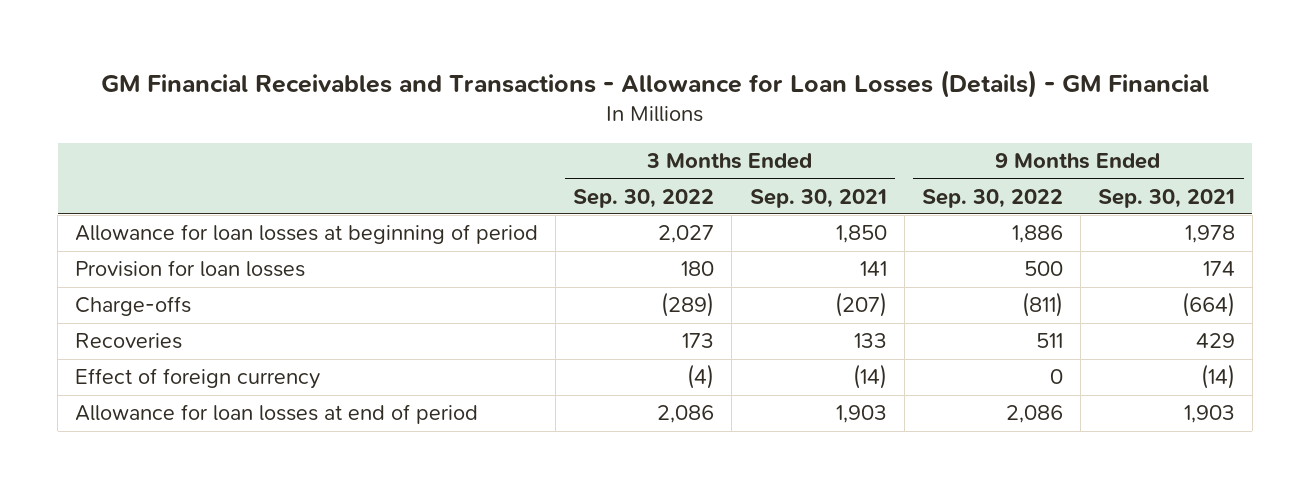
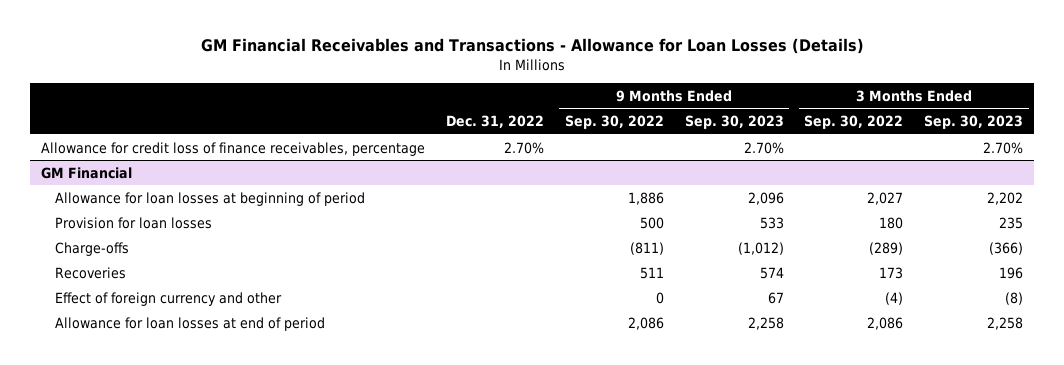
[101,69,1210,98] GM Financial Receivables and Transactions - Allowance for Loan Losses (Details) - GM Financial -> [201,38,865,55] GM Financial Receivables and Transactions - Allowance for Loan Losses (Details)
[749,188,887,208] Sep. 30, 2021 -> none
[1097,188,1235,208] Sep. 30, 2021 -> none
none -> [445,114,544,128] Dec. 31, 2022
none -> [684,114,784,129] Sep. 30, 2023
none -> [924,114,1024,129] Sep. 30, 2023
none -> [40,141,425,156] Allowance for credit loss of finance receivables, percentage
none -> [40,166,132,179] GM Financial
[75,368,321,390] Effect of foreign currency -> [55,291,283,306] Effect of foreign currency and other

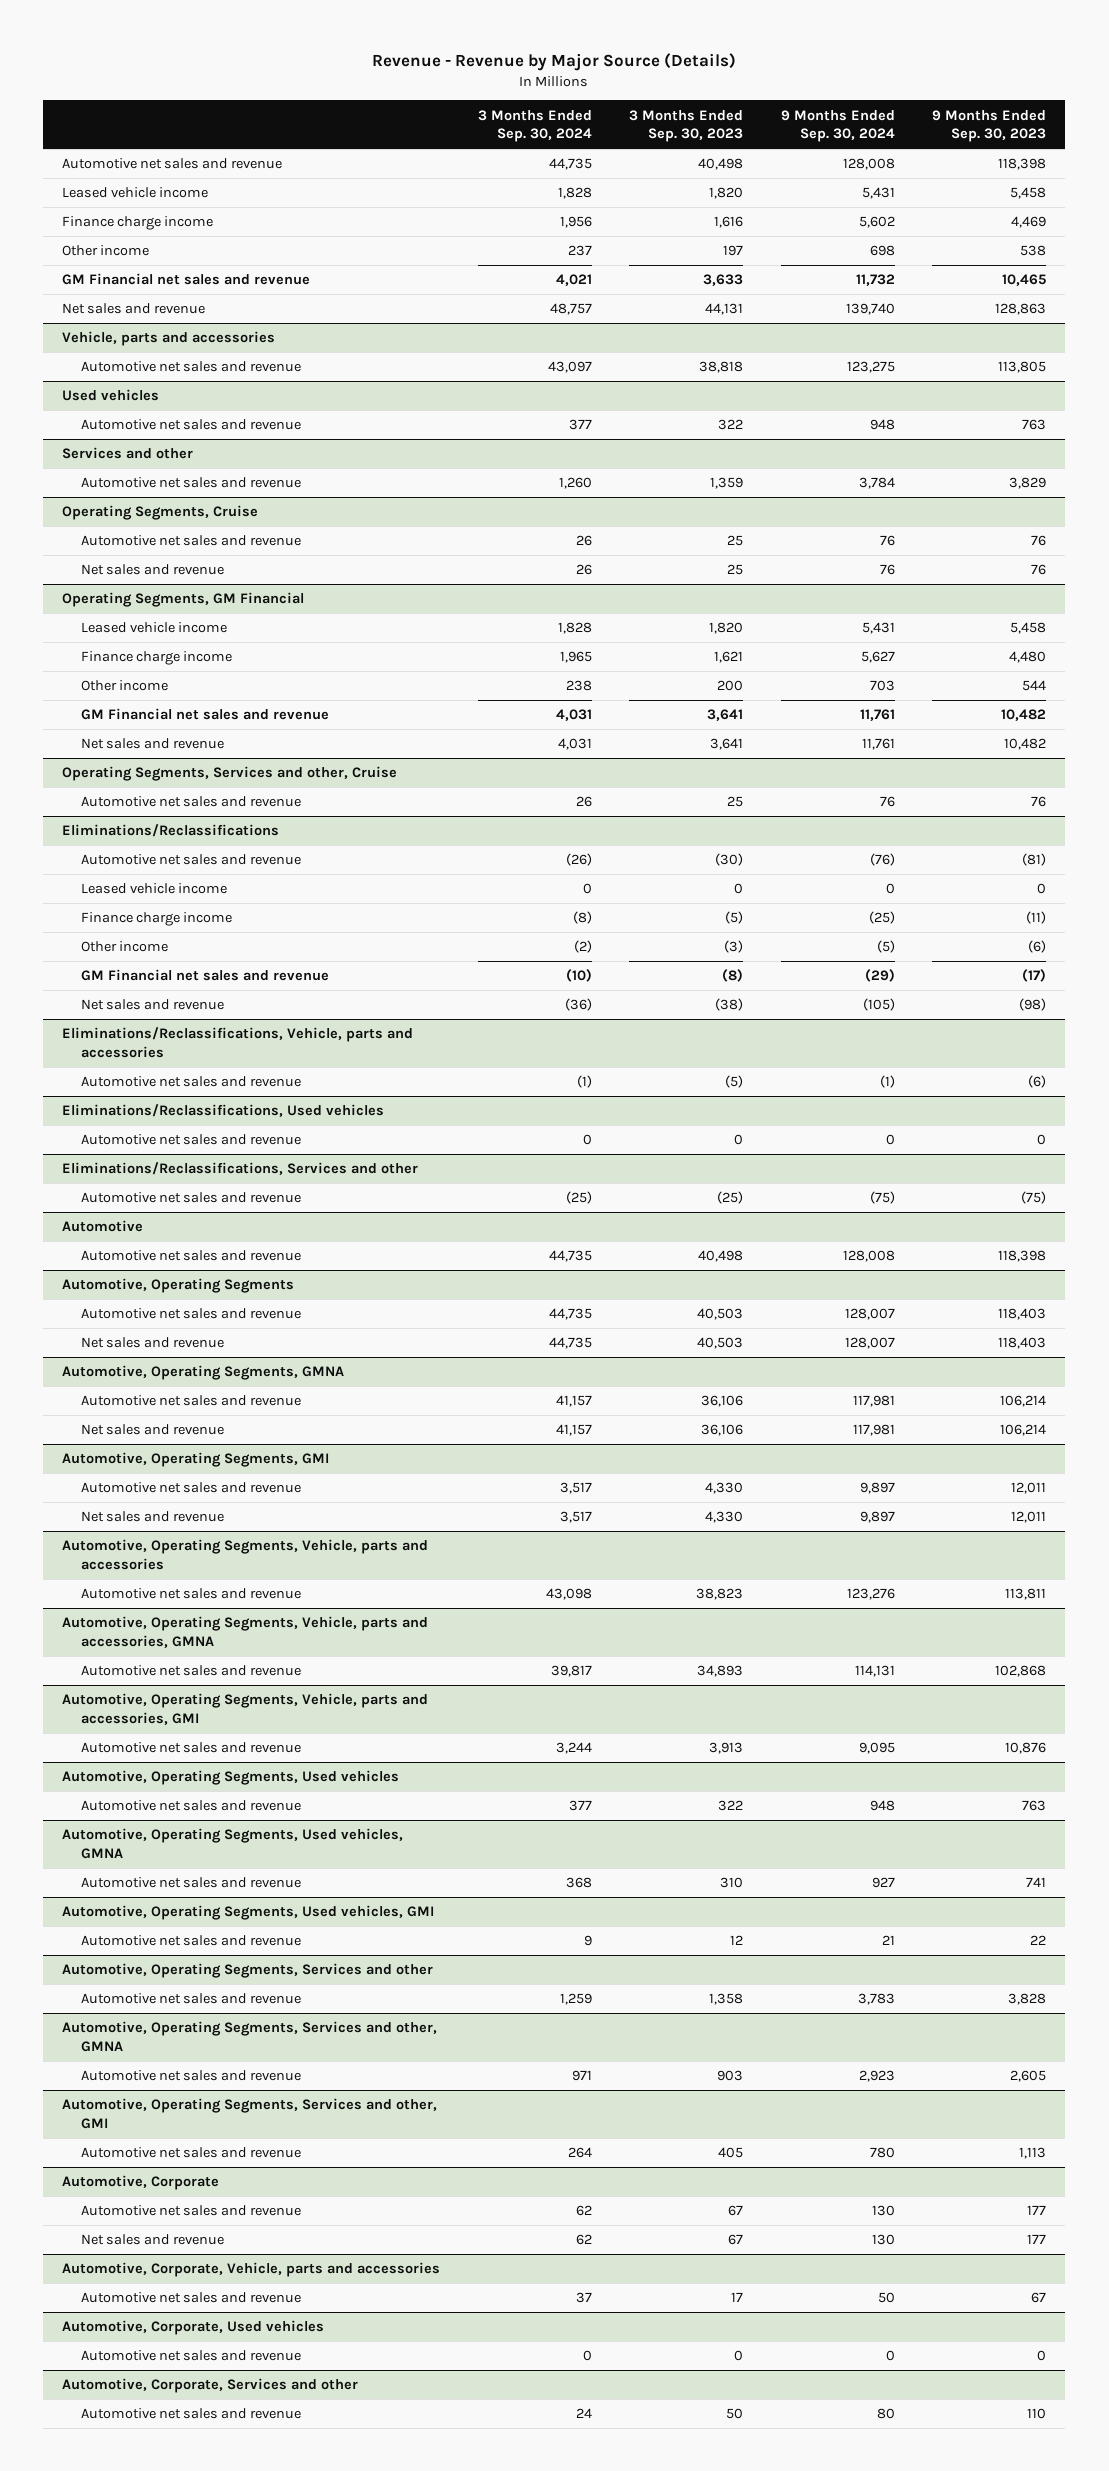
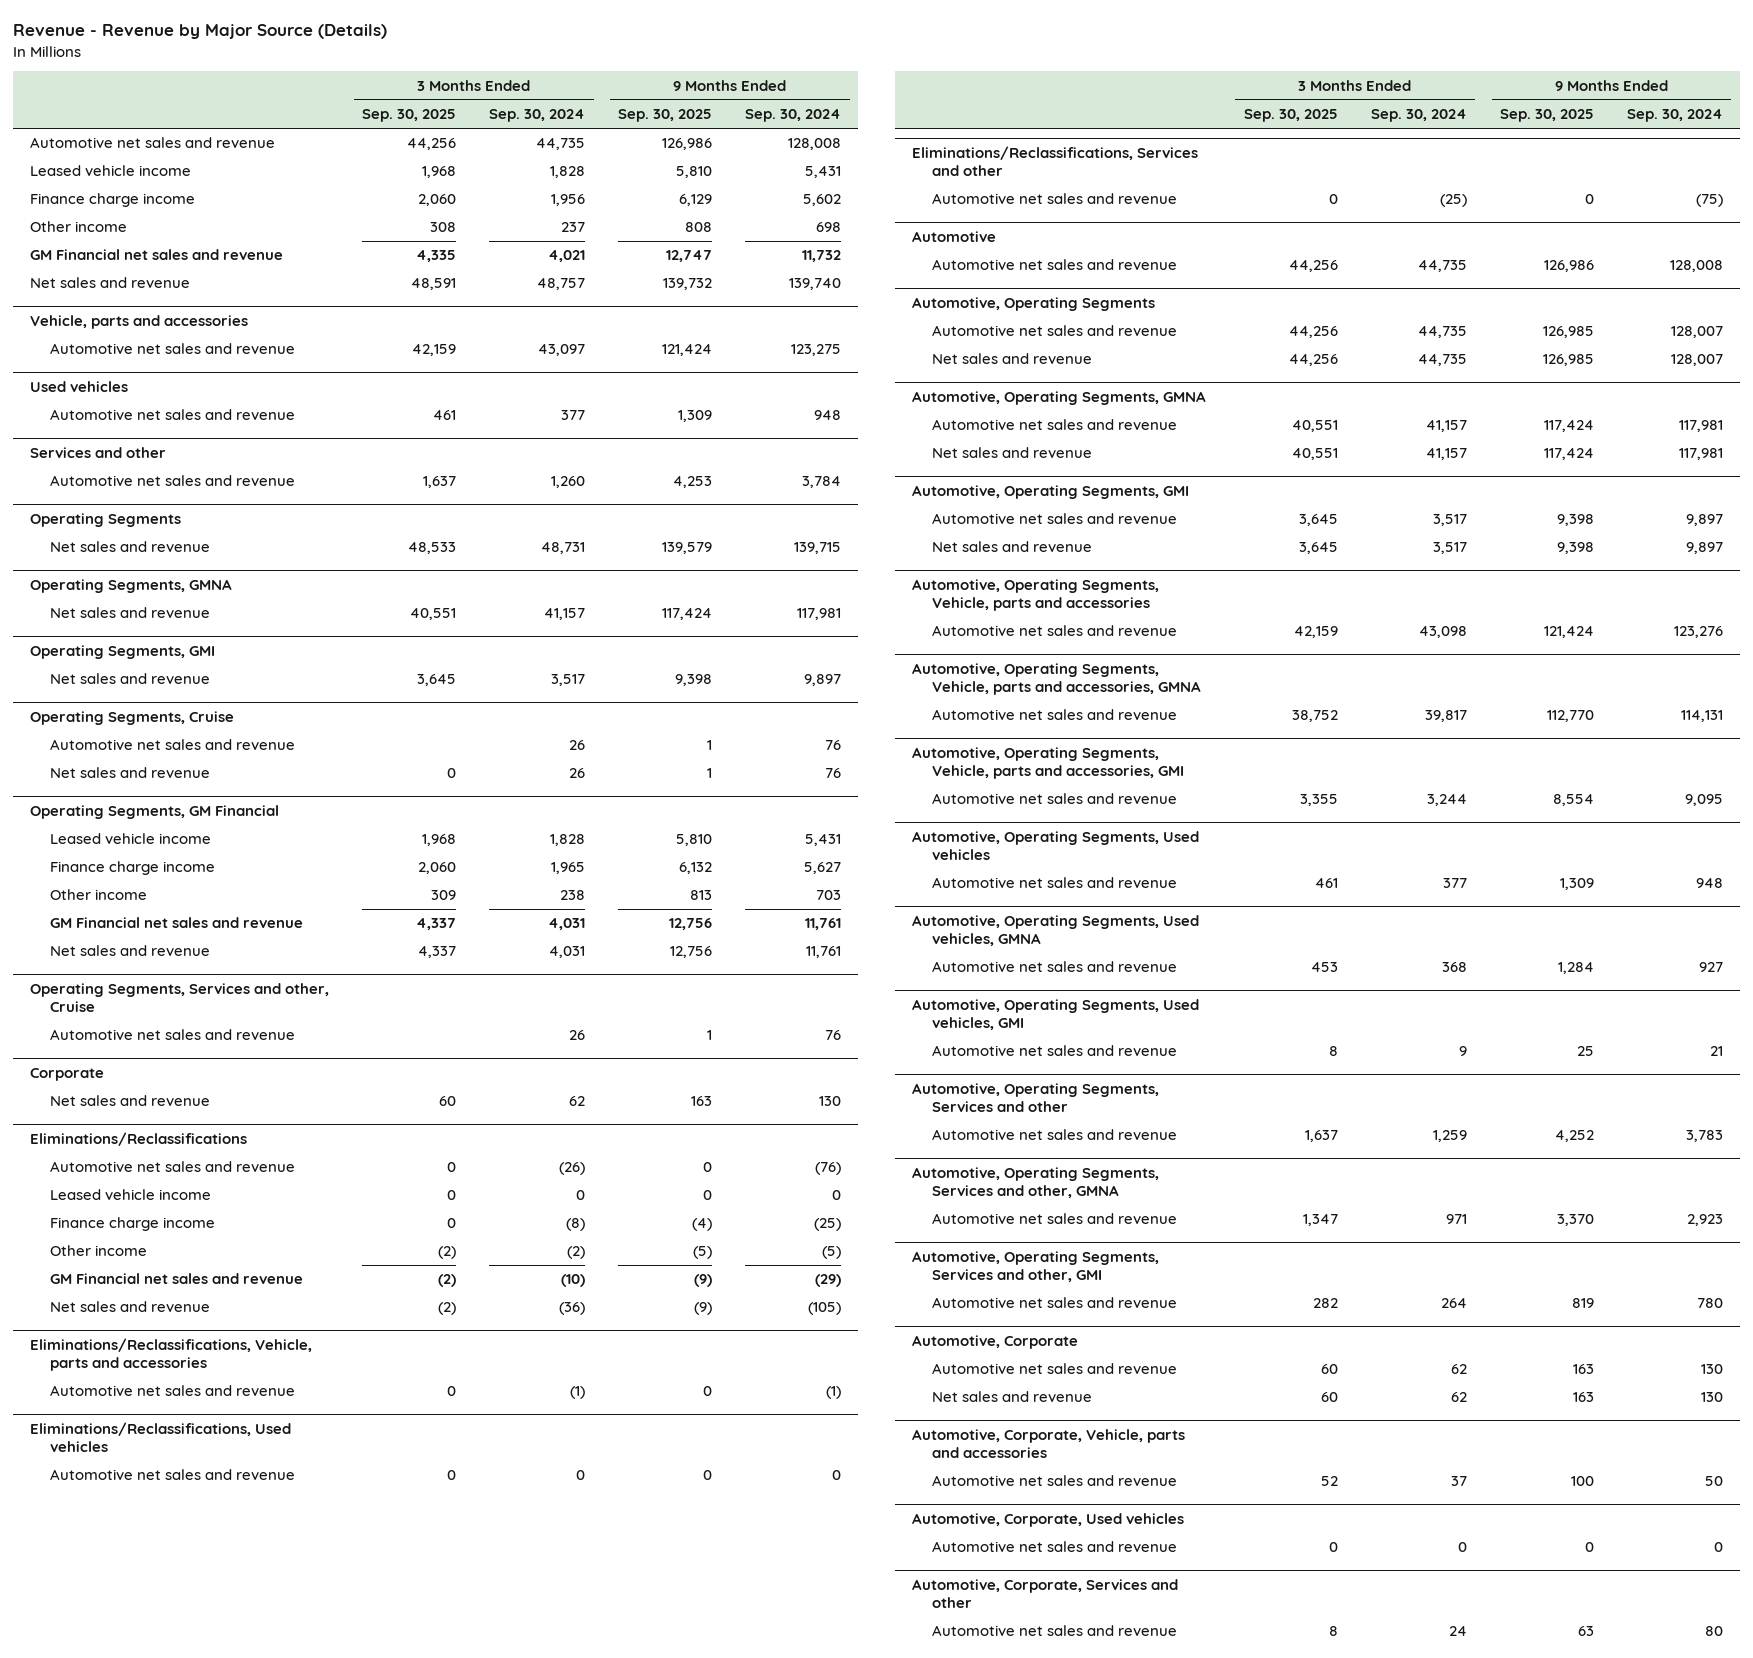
[629,109,744,143] 3 Months Ended Sep. 30, 2023 -> none
[932,109,1047,143] 9 Months Ended Sep. 30, 2023 -> none
none -> [362,109,457,123] Sep. 30, 2025
none -> [618,109,713,123] Sep. 30, 2025
none -> [30,512,182,527] Operating Segments
none -> [49,541,210,553] Net sales and revenue
none -> [30,578,233,593] Operating Segments, GMNA
none -> [49,607,210,619] Net sales and revenue
none -> [30,644,216,659] Operating Segments, GMI
none -> [49,673,210,685] Net sales and revenue
none -> [30,1067,105,1081] Corporate
none -> [49,1095,210,1107] Net sales and revenue

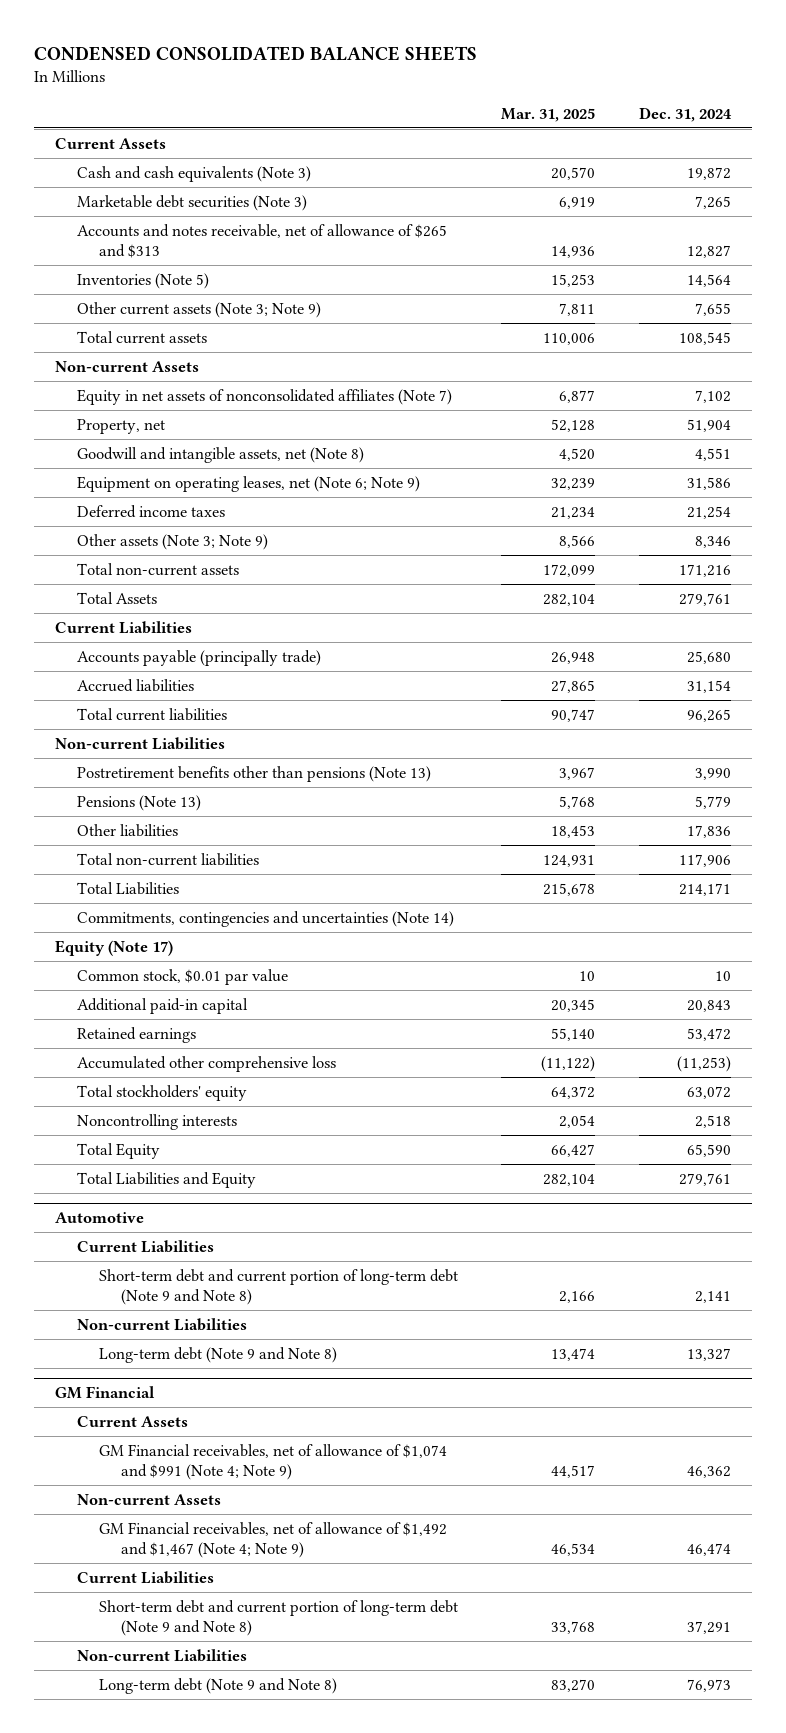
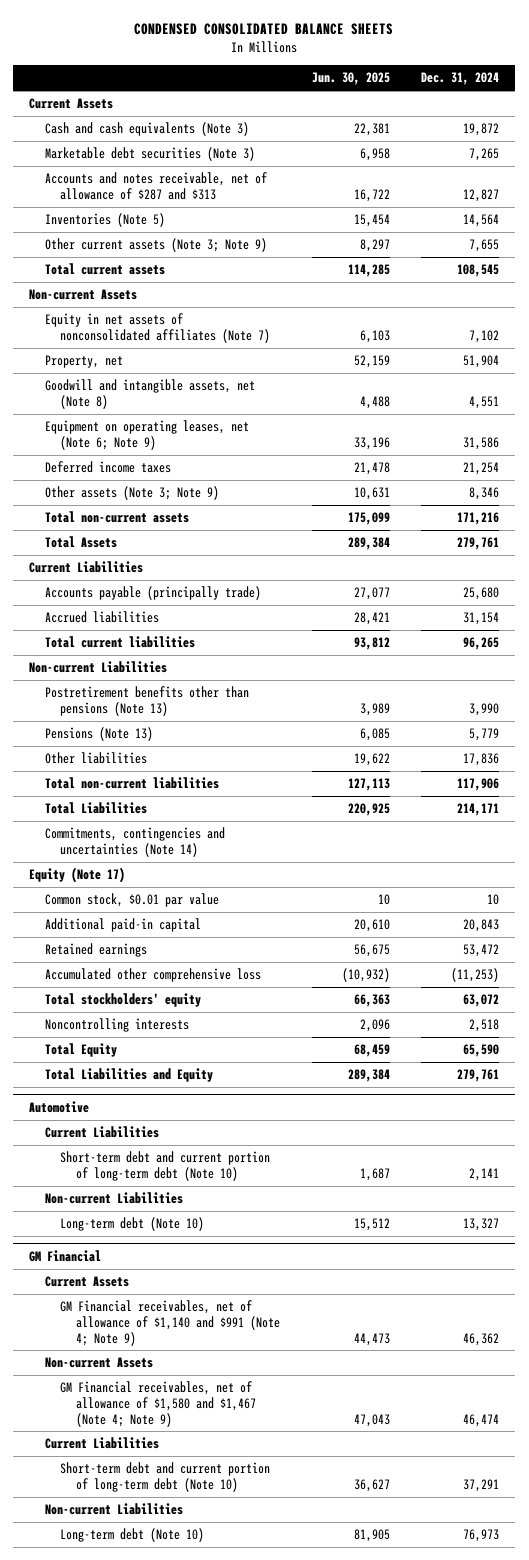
[501,107,596,122] Mar. 31, 2025 -> none
none -> [311,72,390,86] Jun. 30, 2025
[77,223,448,259] Accounts and notes receivable, net of allowance of $265 and $313 -> [44,172,267,200] Accounts and notes receivable, net of allowance of $287 and $313
[98,1268,458,1306] Short-term debt and current portion of long-term debt (Note 9 and Note 8) -> [60,1151,271,1181] Short-term debt and current portion of long-term debt (Note 10)
[98,1346,337,1363] Long-term debt (Note 9 and Note 8) -> [60,1217,205,1232] Long-term debt (Note 10)
[98,1443,447,1481] GM Financial receivables, net of allowance of $1,074 and $991 (Note 4; Note 9) -> [60,1300,280,1346] GM Financial receivables, net of allowance of $1,140 and $991 (Note 4; Note 9)
[98,1521,447,1559] GM Financial receivables, net of allowance of $1,492 and $1,467 (Note 4; Note 9) -> [60,1381,256,1427] GM Financial receivables, net of allowance of $1,580 and $1,467 (Note 4; Note 9)
[98,1599,458,1637] Short-term debt and current portion of long-term debt (Note 9 and Note 8) -> [60,1462,271,1492] Short-term debt and current portion of long-term debt (Note 10)
[98,1677,337,1694] Long-term debt (Note 9 and Note 8) -> [60,1528,205,1543] Long-term debt (Note 10)

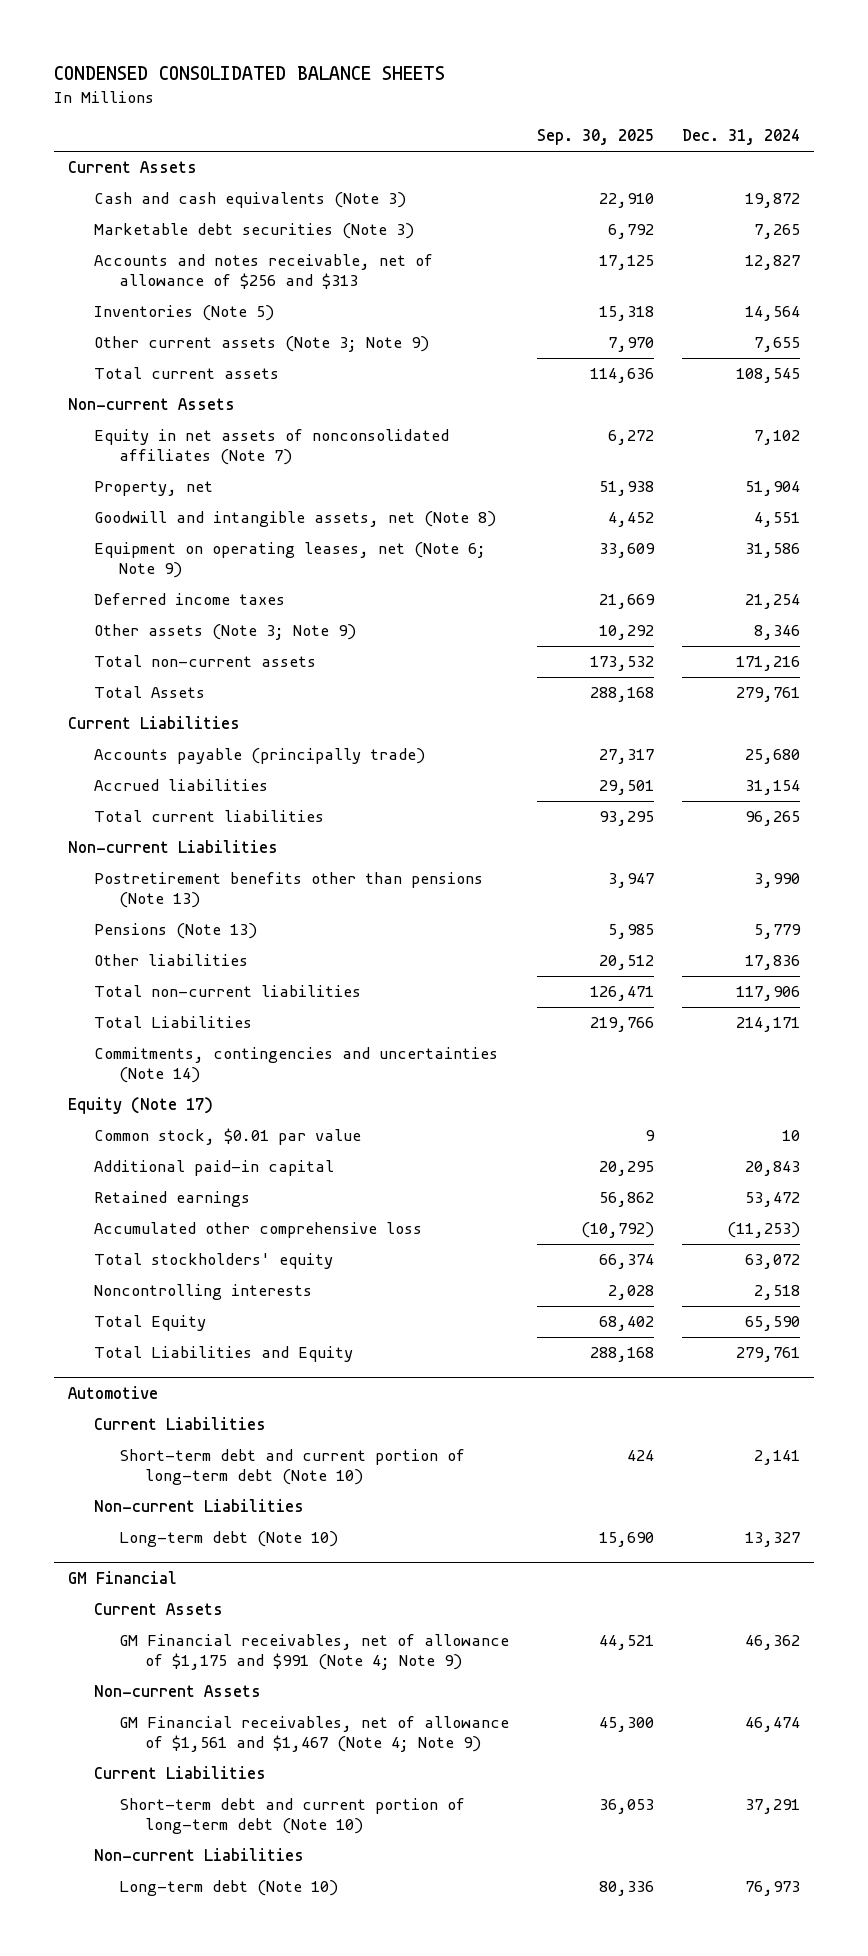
[311,72,390,86] Jun. 30, 2025 -> none
none -> [537,129,655,146] Sep. 30, 2025
[44,172,267,200] Accounts and notes receivable, net of allowance of $287 and $313 -> [93,254,433,290] Accounts and notes receivable, net of allowance of $256 and $313
[60,1300,280,1346] GM Financial receivables, net of allowance of $1,140 and $991 (Note 4; Note 9) -> [119,1634,510,1671] GM Financial receivables, net of allowance of $1,175 and $991 (Note 4; Note 9)
[60,1381,256,1427] GM Financial receivables, net of allowance of $1,580 and $1,467 (Note 4; Note 9) -> [119,1716,510,1753] GM Financial receivables, net of allowance of $1,561 and $1,467 (Note 4; Note 9)

